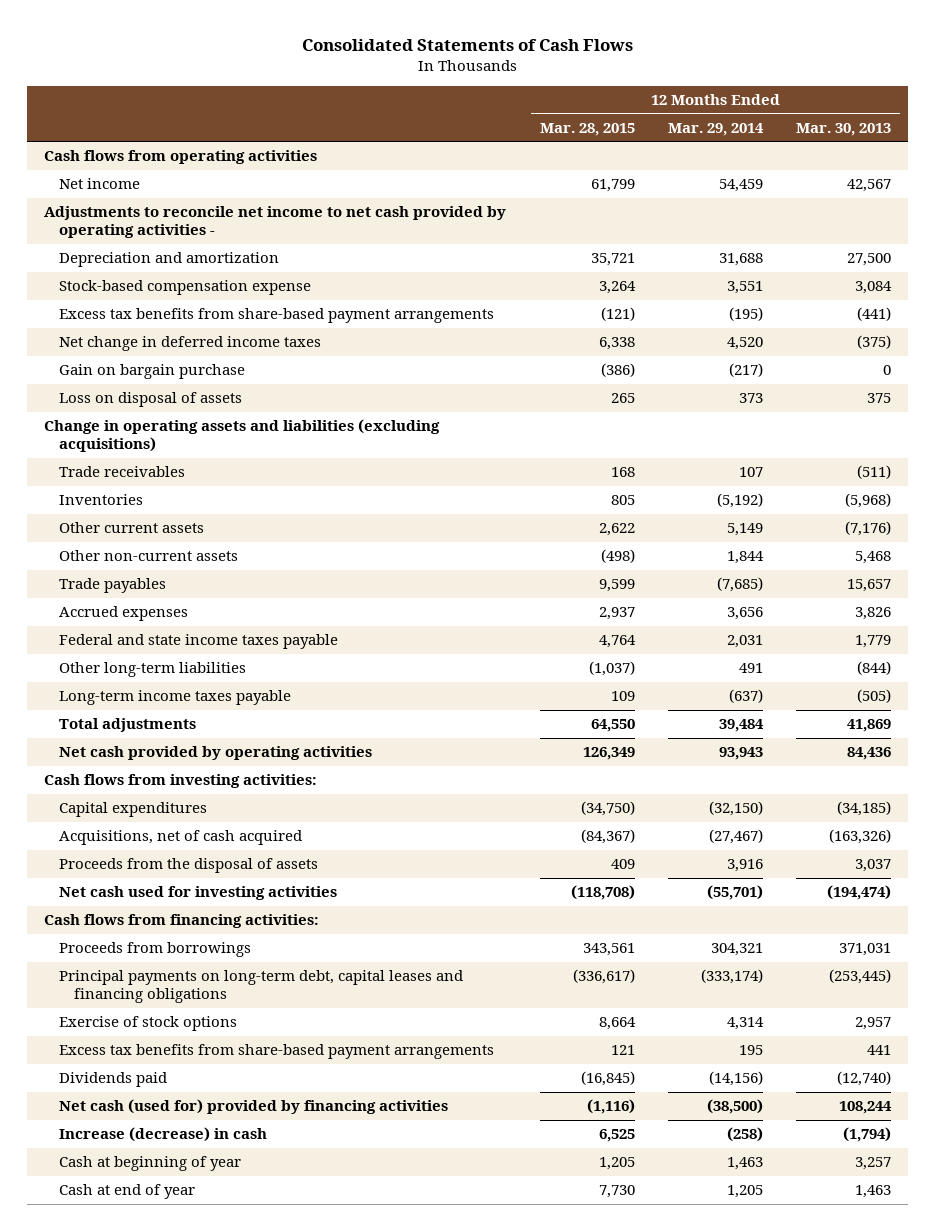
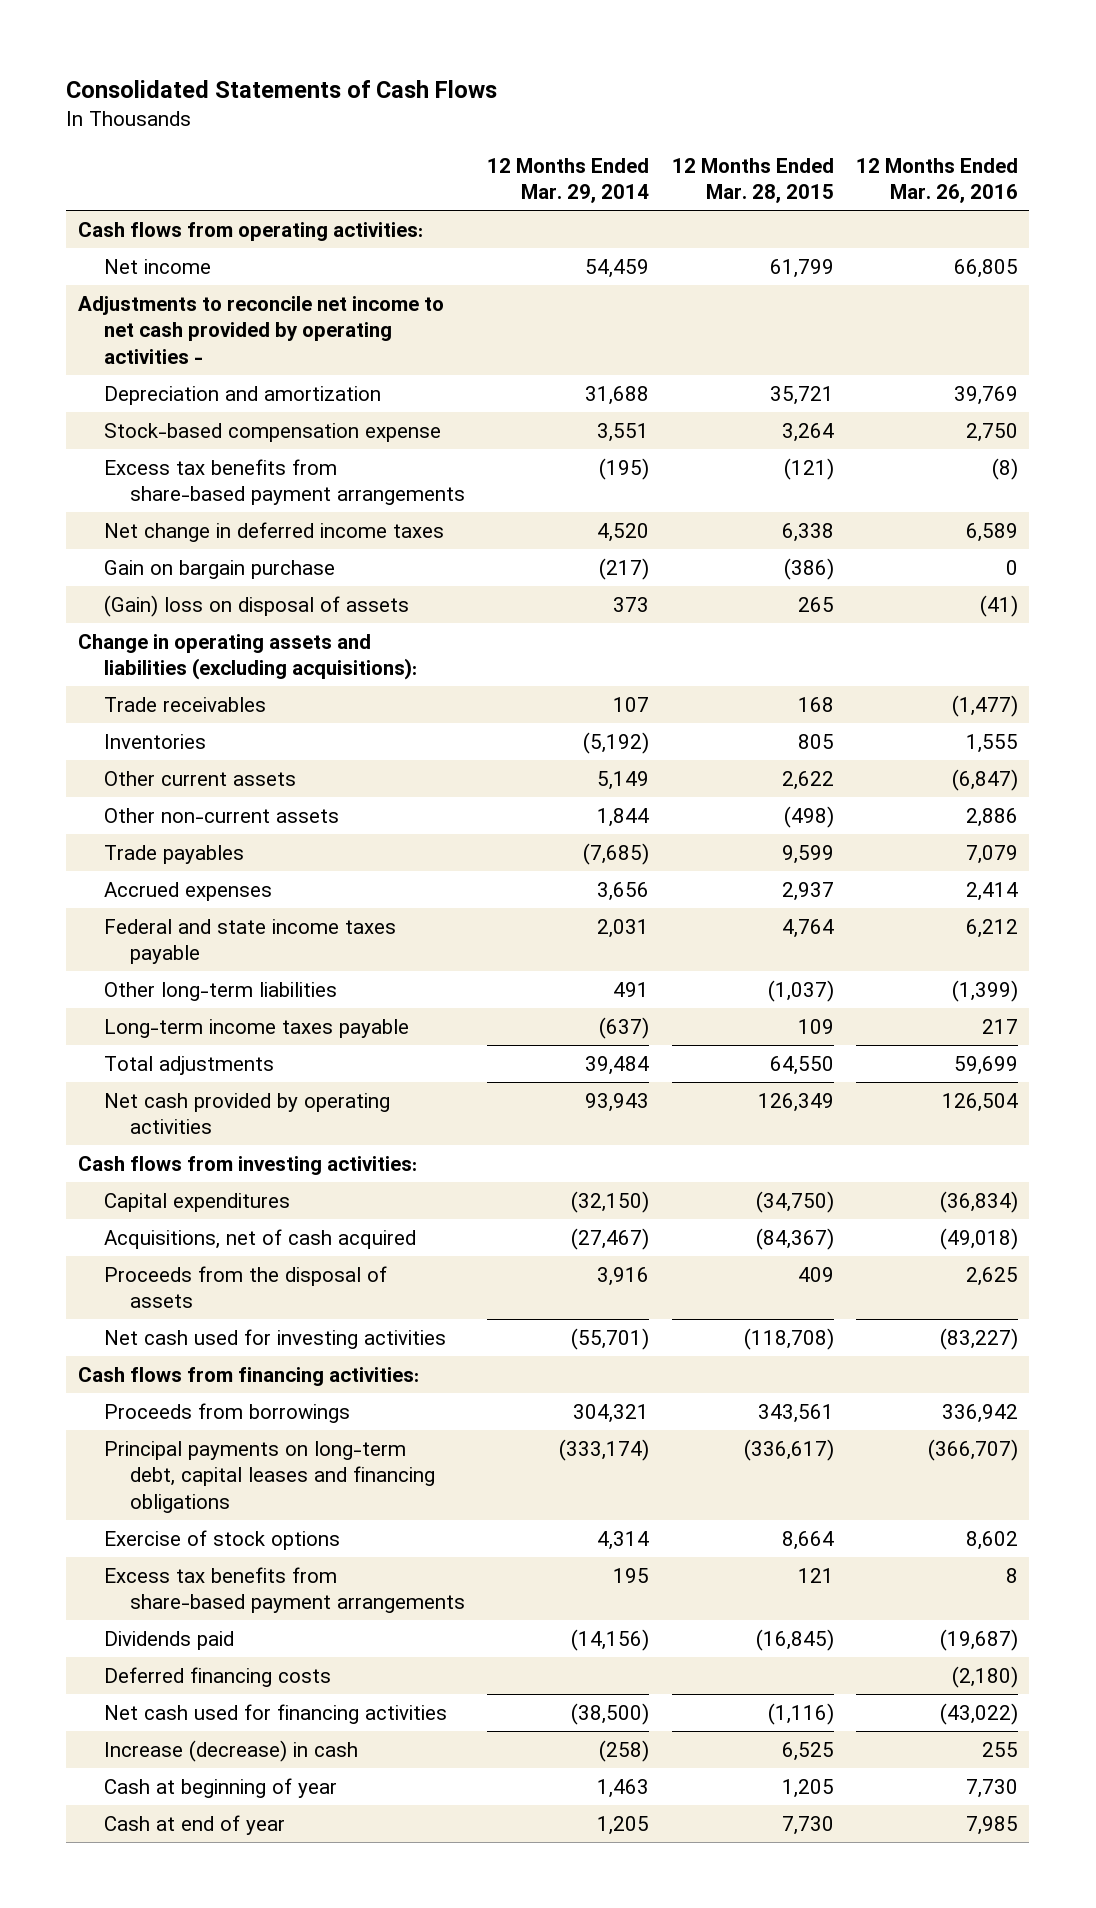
[796,122,892,136] Mar. 30, 2013 -> none
none -> [855,157,1018,204] 12 Months Ended Mar. 26, 2016
[44,150,318,165] Cash flows from operating activities -> [77,221,423,241] Cash flows from operating activities:
[59,392,243,408] Loss on disposal of assets -> [103,594,409,617] (Gain) loss on disposal of assets
[44,419,441,452] Change in operating assets and liabilities (excluding acquisitions) -> [77,633,417,681] Change in operating assets and liabilities (excluding acquisitions):
none -> [103,1666,331,1687] Deferred financing costs
[59,1099,449,1115] Net cash (used for) provided by financing activities -> [103,1703,447,1724] Net cash used for financing activities

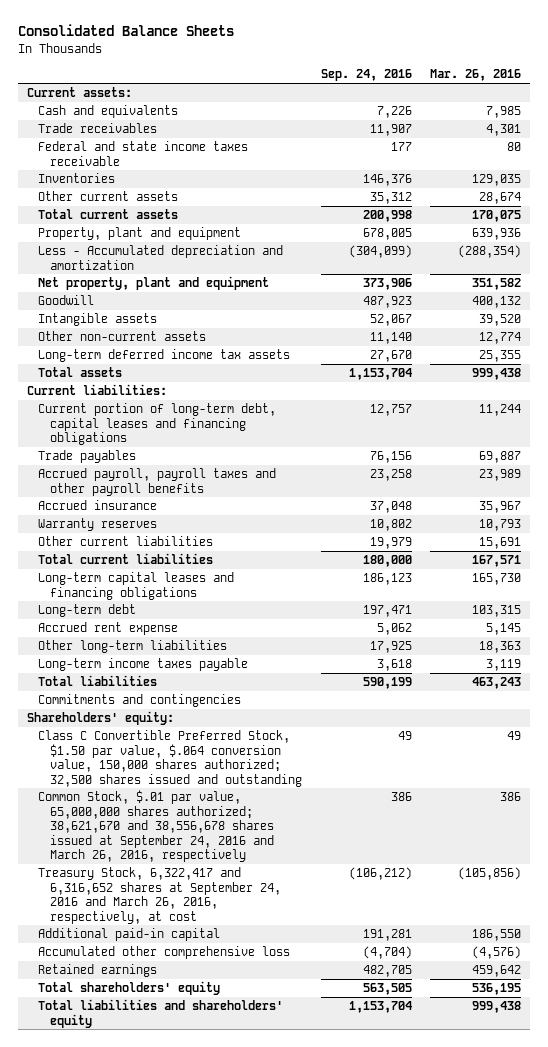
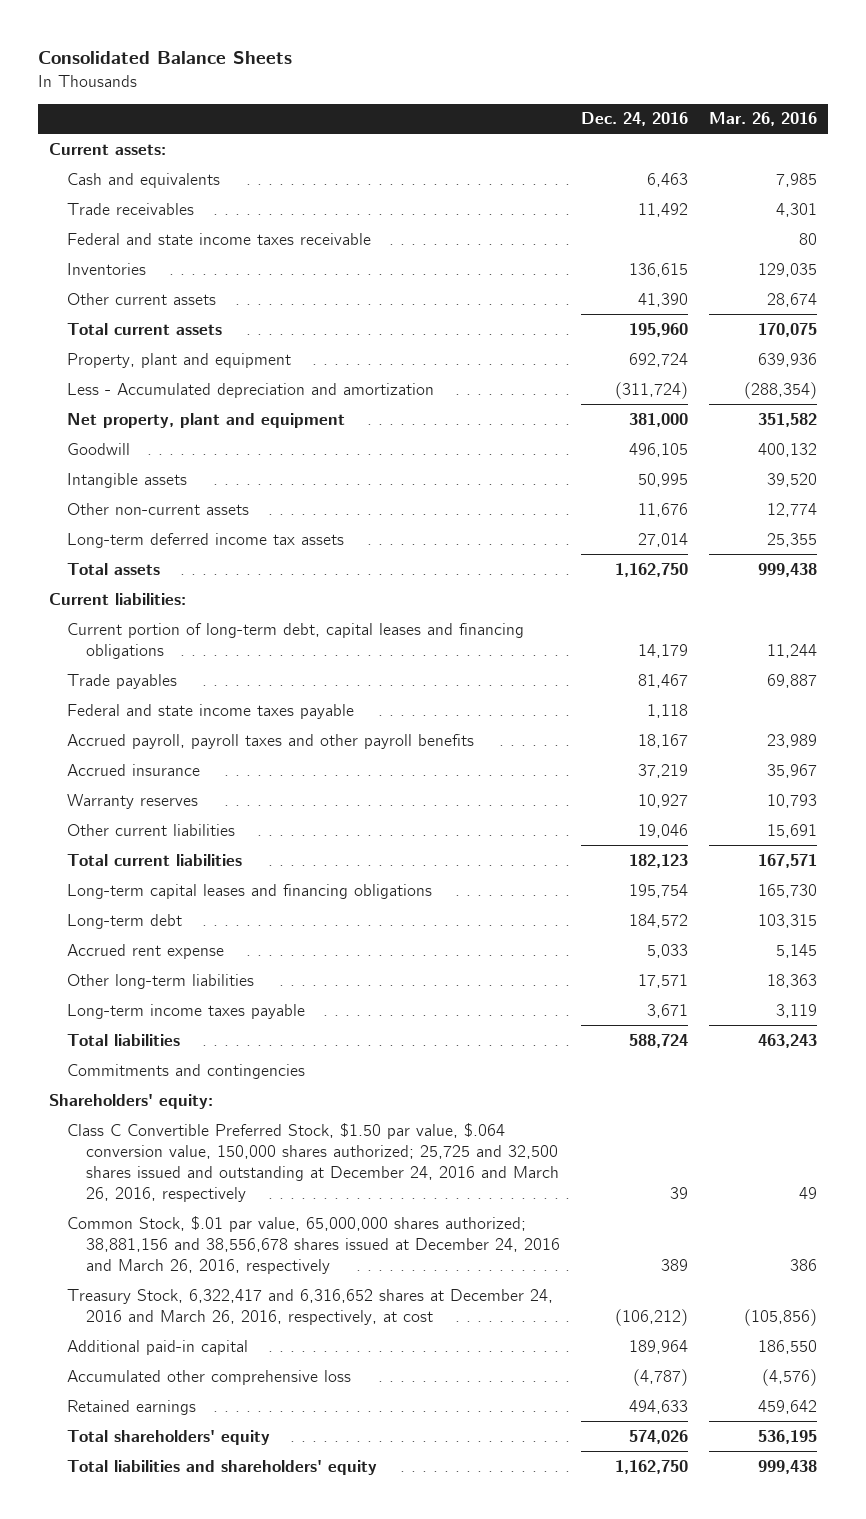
[320,69,412,82] Sep. 24, 2016 -> none
none -> [580,112,688,127] Dec. 24, 2016
none -> [67,703,355,719] Federal and state income taxes payable
[38,730,303,787] Class C Convertible Preferred Stock, $1.50 par value, $.064 conversion value, 150,000 shares authorized; 32,500 shares issued and outstanding -> [67,1122,559,1202] Class C Convertible Preferred Stock, $1.50 par value, $.064 conversion value, 150,000 shares authorized; 25,725 and 32,500 shares issued and outstanding at December 24, 2016 and March 26, 2016, respectively
[38,790,275,863] Common Stock, $.01 par value, 65,000,000 shares authorized; 38,621,670 and 38,556,678 shares issued at September 24, 2016 and March 26, 2016, respectively -> [67,1215,560,1274] Common Stock, $.01 par value, 65,000,000 shares authorized; 38,881,156 and 38,556,678 shares issued at December 24, 2016 and March 26, 2016, respectively
[38,867,282,924] Treasury Stock, 6,322,417 and 6,316,652 shares at September 24, 2016 and March 26, 2016, respectively, at cost -> [67,1288,554,1325] Treasury Stock, 6,322,417 and 6,316,652 shares at December 24, 2016 and March 26, 2016, respectively, at cost

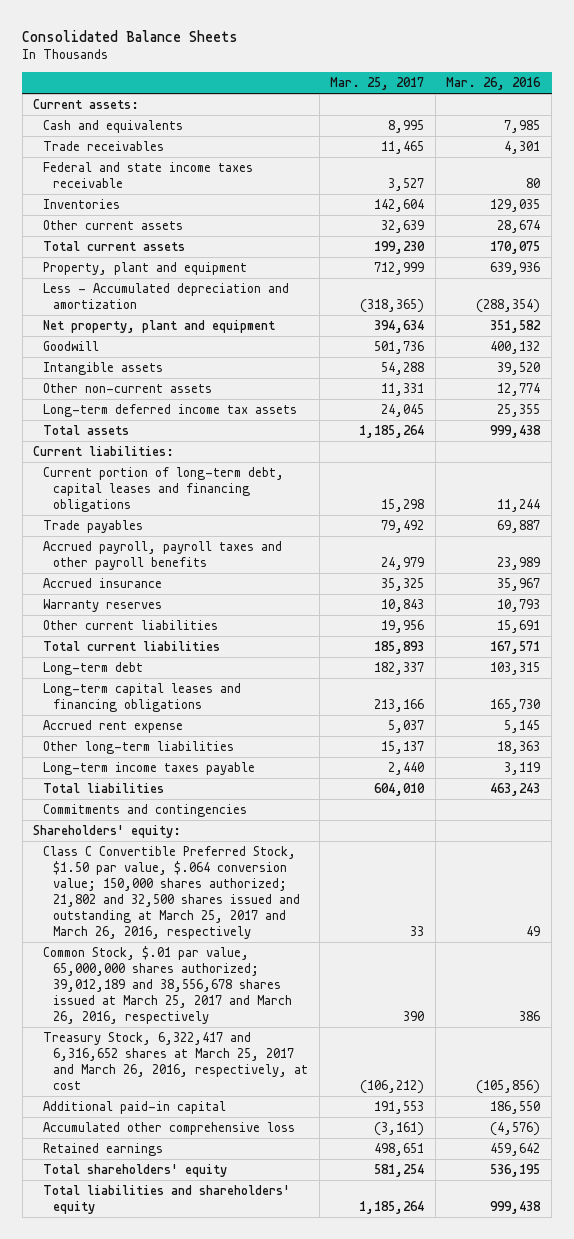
[580,112,688,127] Dec. 24, 2016 -> none
none -> [330,76,425,90] Mar. 25, 2017
[67,703,355,719] Federal and state income taxes payable -> none
[67,883,433,899] Long-term capital leases and financing obligations -> [43,682,242,712] Long-term capital leases and financing obligations
[67,1122,559,1202] Class C Convertible Preferred Stock, $1.50 par value, $.064 conversion value, 150,000 shares authorized; 25,725 and 32,500 shares issued and outstanding at December 24, 2016 and March 26, 2016, respectively -> [43,845,300,940] Class C Convertible Preferred Stock, $1.50 par value, $.064 conversion value; 150,000 shares authorized; 21,802 and 32,500 shares issued and outstanding at March 25, 2017 and March 26, 2016, respectively
[67,1215,560,1274] Common Stock, $.01 par value, 65,000,000 shares authorized; 38,881,156 and 38,556,678 shares issued at December 24, 2016 and March 26, 2016, respectively -> [43,945,292,1025] Common Stock, $.01 par value, 65,000,000 shares authorized; 39,012,189 and 38,556,678 shares issued at March 25, 2017 and March 26, 2016, respectively
[67,1288,554,1325] Treasury Stock, 6,322,417 and 6,316,652 shares at December 24, 2016 and March 26, 2016, respectively, at cost -> [43,1031,308,1091] Treasury Stock, 6,322,417 and 6,316,652 shares at March 25, 2017 and March 26, 2016, respectively, at cost

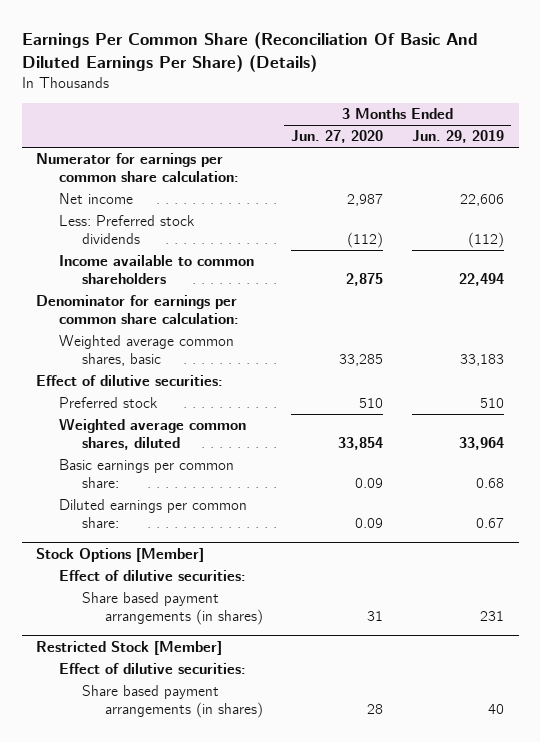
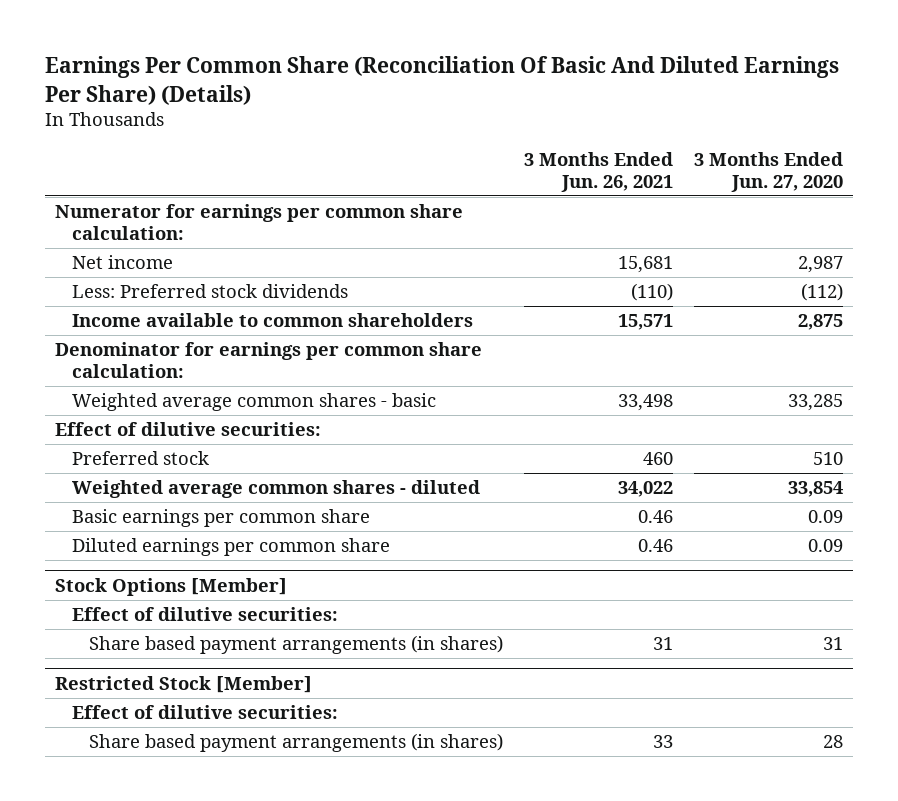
[412,130,505,144] Jun. 29, 2019 -> none
none -> [523,152,673,192] 3 Months Ended Jun. 26, 2021
[59,335,235,367] Weighted average common shares, basic -> [71,393,436,412] Weighted average common shares - basic
[59,418,247,451] Weighted average common shares, diluted -> [71,480,480,499] Weighted average common shares - diluted
[59,459,235,489] Basic earnings per common share: -> [71,509,370,528] Basic earnings per common share
[59,499,248,529] Diluted earnings per common share: -> [71,538,390,557] Diluted earnings per common share

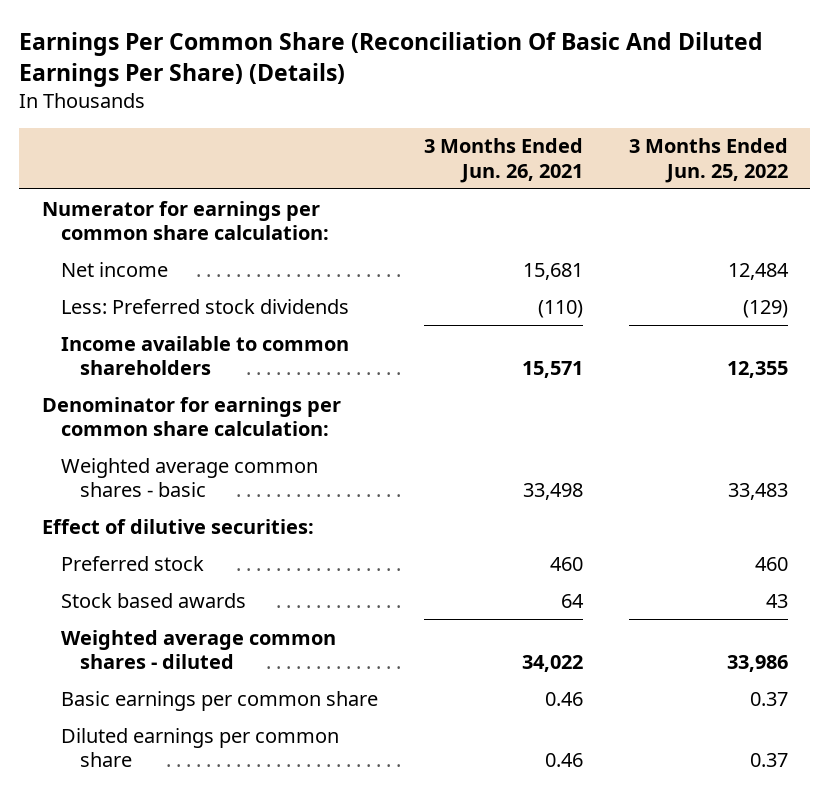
[693,152,843,192] 3 Months Ended Jun. 27, 2020 -> none
none -> [628,138,788,183] 3 Months Ended Jun. 25, 2022
none -> [61,592,247,608] Stock based awards
[55,578,288,597] Stock Options [Member] -> none
[71,607,338,622] Effect of dilutive securities: -> none
[88,635,503,655] Share based payment arrangements (in shares) -> none
[55,676,313,694] Restricted Stock [Member] -> none
[71,705,338,720] Effect of dilutive securities: -> none
[88,733,503,753] Share based payment arrangements (in shares) -> none

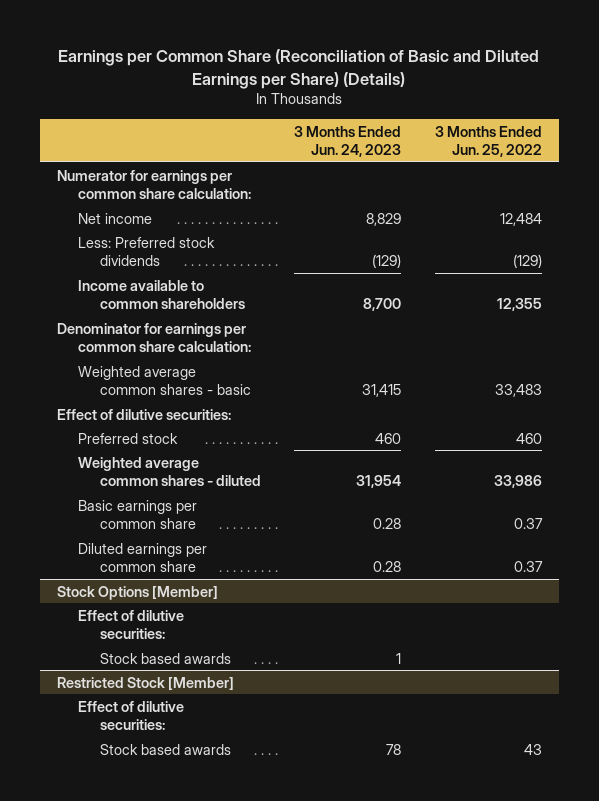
[18,31,763,87] Earnings Per Common Share (Reconciliation Of Basic And Diluted Earnings Per Share) (Details) -> [58,49,540,89] Earnings per Common Share (Reconciliation of Basic and Diluted Earnings per Share) (Details)
[423,138,583,183] 3 Months Ended Jun. 26, 2021 -> none
none -> [294,125,402,158] 3 Months Ended Jun. 24, 2023
[61,592,247,608] Stock based awards -> none
none -> [56,585,218,600] Stock Options [Member]
none -> [78,609,185,640] Effect of dilutive securities:
none -> [99,652,231,664] Stock based awards
none -> [56,676,234,690] Restricted Stock [Member]
none -> [78,700,185,731] Effect of dilutive securities:
none -> [99,743,231,755] Stock based awards

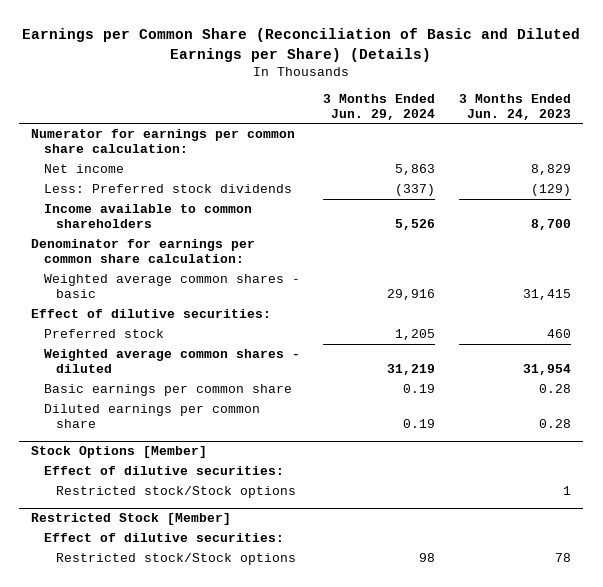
[435,125,543,158] 3 Months Ended Jun. 25, 2022 -> none
none -> [323,93,436,120] 3 Months Ended Jun. 29, 2024
[99,652,231,664] Stock based awards -> [55,486,296,499] Restricted stock/Stock options
[99,743,231,755] Stock based awards -> [55,553,296,566] Restricted stock/Stock options

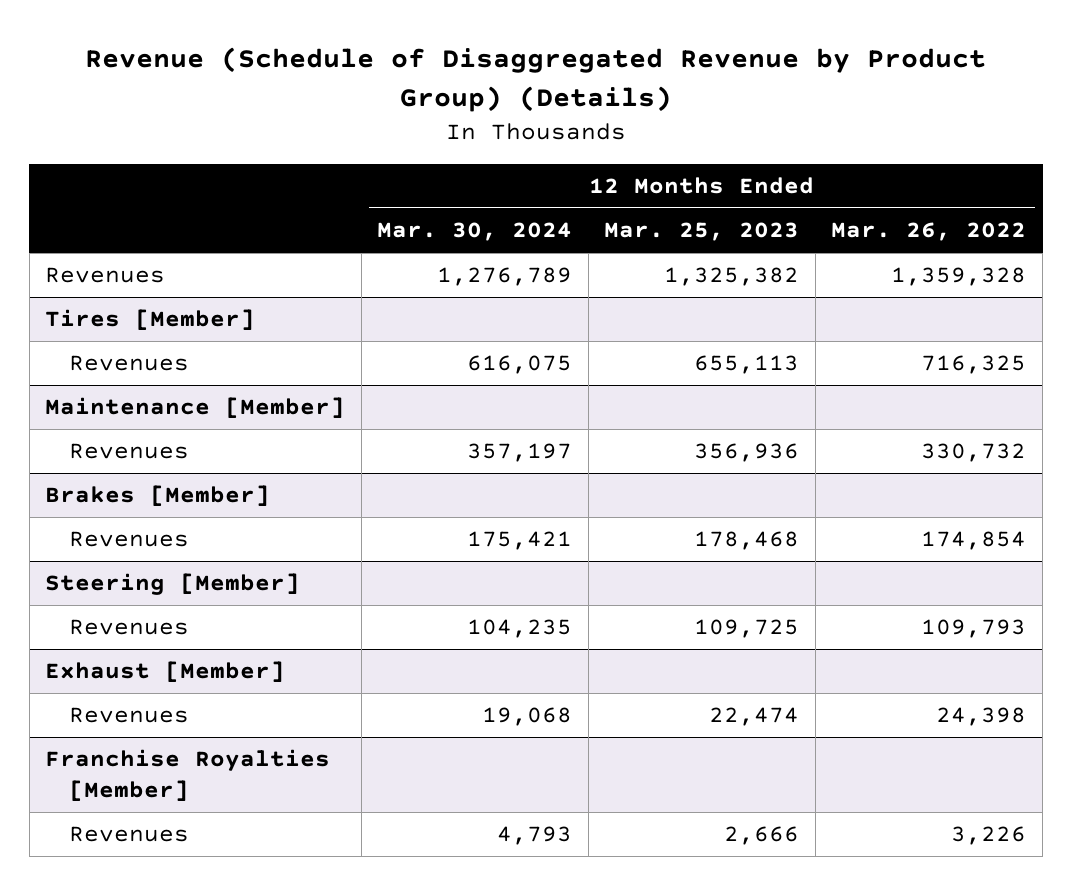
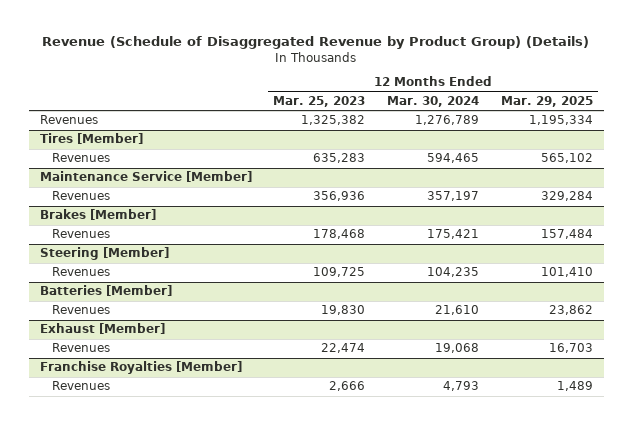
[831,222,1027,242] Mar. 26, 2022 -> none
none -> [500,96,593,108] Mar. 29, 2025
[467,355,573,375] 616,075 -> [427,153,480,164] 594,465
[694,355,800,375] 655,113 -> [313,153,366,164] 635,283
[45,397,346,419] Maintenance [Member] -> [39,171,252,183] Maintenance Service [Member]
none -> [39,285,172,297] Batteries [Member]
none -> [52,305,111,315] Revenues

